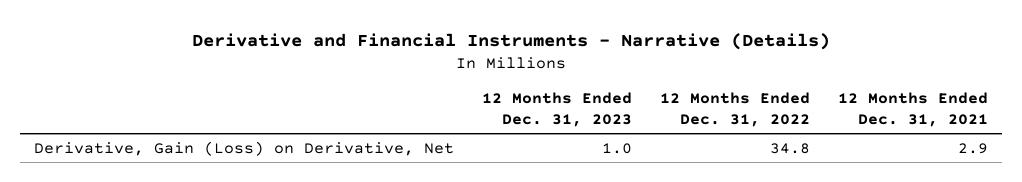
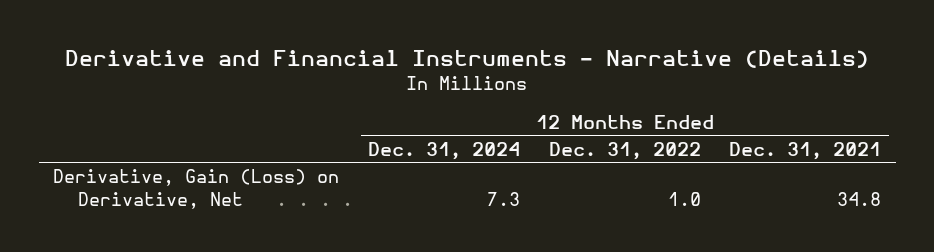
[481,92,632,128] 12 Months Ended Dec. 31, 2023 -> none
none -> [367,141,520,160] Dec. 31, 2024
[770,142,811,154] 34.8 -> [667,191,701,206] 1.0
[958,142,989,154] 2.9 -> [837,191,882,206] 34.8

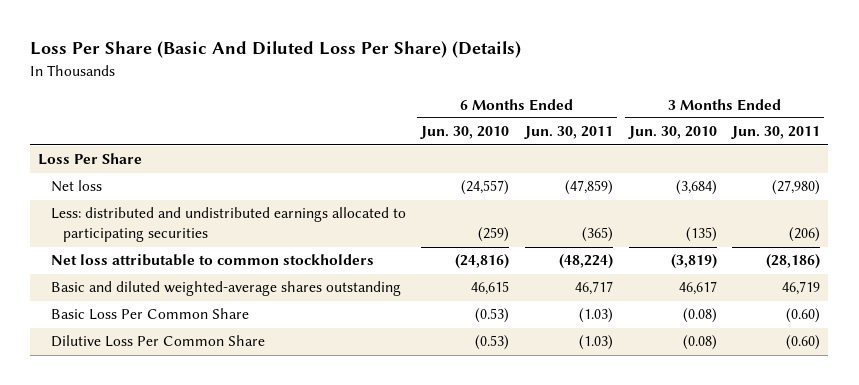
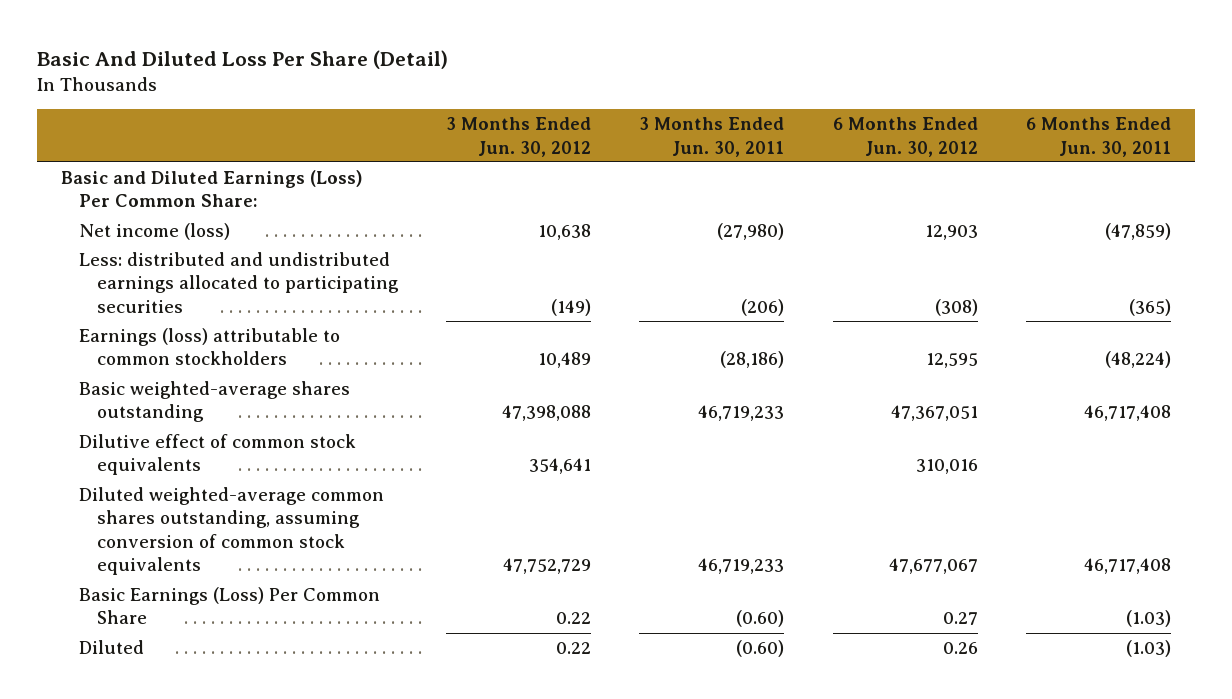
[30,41,522,59] Loss Per Share (Basic And Diluted Loss Per Share) (Details) -> [37,49,449,69] Basic And Diluted Loss Per Share (Detail)
[420,126,510,140] Jun. 30, 2010 -> none
[627,126,717,140] Jun. 30, 2010 -> none
none -> [446,117,592,157] 3 Months Ended Jun. 30, 2012
none -> [832,117,978,157] 6 Months Ended Jun. 30, 2012
[38,153,143,166] Loss Per Share -> [61,170,364,208] Basic and Diluted Earnings (Loss) Per Common Share:
[50,180,102,193] Net loss -> [79,223,231,241] Net income (loss)
[50,254,374,267] Net loss attributable to common stockholders -> [79,328,341,366] Earnings (loss) attributable to common stockholders
[50,281,401,297] Basic and diluted weighted-average shares outstanding -> [79,381,351,423] Basic weighted-average shares outstanding
[574,281,613,296] 46,717 -> [1084,405,1172,422] 46,717,408
[782,281,821,296] 46,719 -> [698,405,785,422] 46,719,233
none -> [79,434,357,476] Dilutive effect of common stock equivalents
none -> [79,487,385,576] Diluted weighted-average common shares outstanding, assuming conversion of common stock equivalents
[50,308,249,321] Basic Loss Per Common Share -> [79,587,381,625] Basic Earnings (Loss) Per Common Share
[50,335,265,348] Dilutive Loss Per Common Share -> [79,640,145,655] Diluted

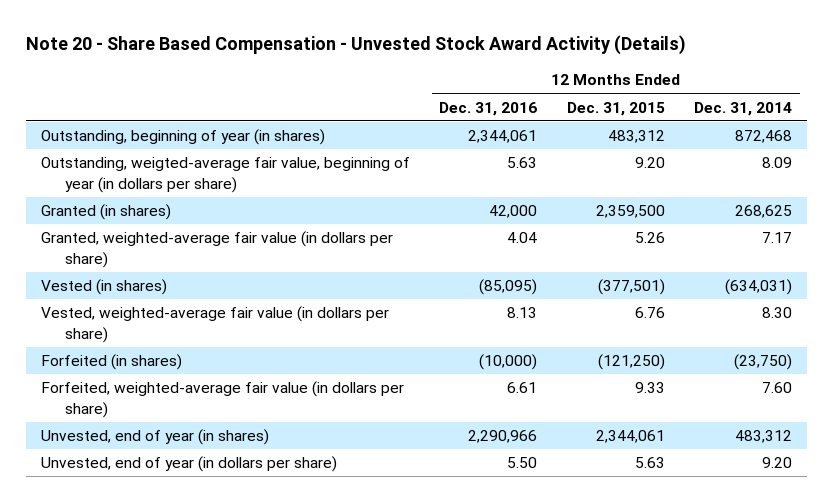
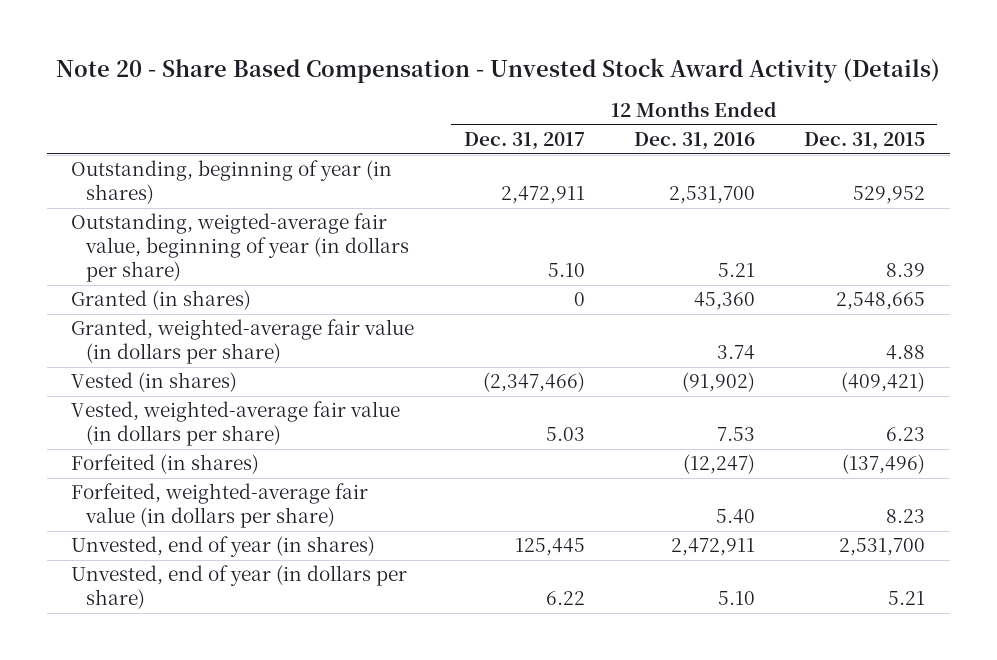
[694,101,793,116] Dec. 31, 2014 -> none
none -> [463,132,585,151] Dec. 31, 2017
[468,130,538,144] 2,344,061 -> [668,186,755,205] 2,531,700
[607,130,665,144] 483,312 -> [853,186,926,205] 529,952
[507,157,538,169] 5.63 -> [717,263,755,278] 5.21
[634,157,665,169] 9.20 -> [886,263,926,278] 8.39
[489,205,538,219] 42,000 -> [693,292,755,311] 45,360
[595,205,665,219] 2,359,500 -> [836,292,926,311] 2,548,665
[507,232,538,244] 4.04 -> [716,345,755,361] 3.74
[634,232,665,244] 5.26 -> [886,345,926,361] 4.88
[479,279,538,296] (85,095) -> [681,372,755,393] (91,902)
[597,279,665,296] (377,501) -> [841,372,926,393] (409,421)
[507,307,538,319] 8.13 -> [716,427,755,442] 7.53
[634,307,665,319] 6.76 -> [886,427,926,442] 6.23
[479,354,538,371] (10,000) -> [682,454,755,475] (12,247)
[597,354,665,371] (121,250) -> [842,454,926,475] (137,496)
[507,382,538,394] 6.61 -> [715,509,755,525] 5.40
[634,382,665,394] 9.33 -> [886,509,926,524] 8.23
[468,430,538,444] 2,290,966 -> [670,538,755,557] 2,472,911
[595,430,665,444] 2,344,061 -> [839,538,926,557] 2,531,700
[507,457,538,469] 5.50 -> [717,591,755,606] 5.10
[634,457,665,469] 5.63 -> [888,591,926,606] 5.21

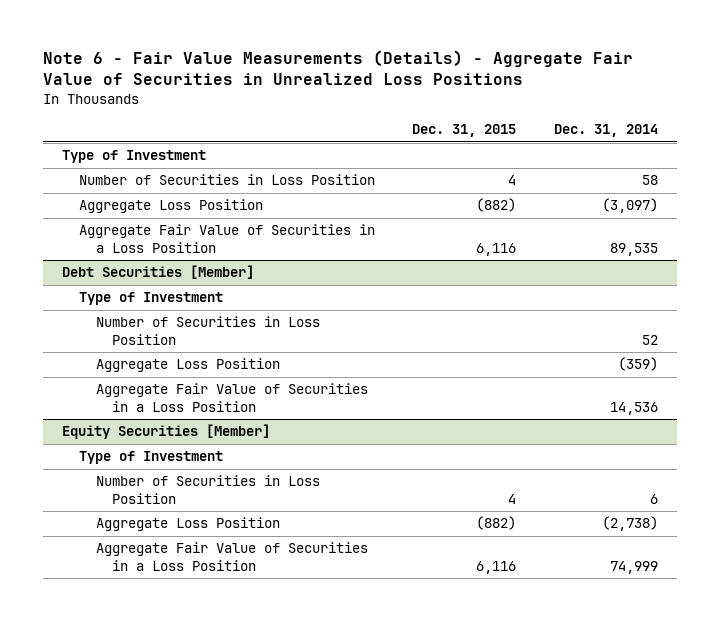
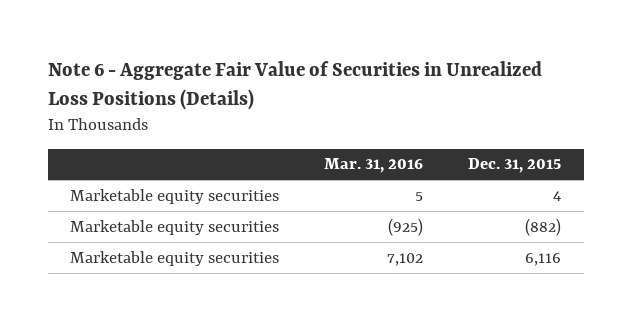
[43,50,634,86] Note 6 - Fair Value Measurements (Details) - Aggregate Fair Value of Securities in Unrealized Loss Positions -> [47,61,542,111] Note 6 - Aggregate Fair Value of Securities in Unrealized Loss Positions (Details)
[553,124,658,138] Dec. 31, 2014 -> none
none -> [324,158,424,174] Mar. 31, 2016
[62,150,207,164] Type of Investment -> none
[62,265,255,280] Debt Securities [Member] -> none
[78,292,223,306] Type of Investment -> none
[95,316,320,345] Number of Securities in Loss Position -> none
[95,358,280,373] Aggregate Loss Position -> none
[95,383,368,412] Aggregate Fair Value of Securities in a Loss Position -> none
[62,424,271,440] Equity Securities [Member] -> none
[78,451,223,465] Type of Investment -> none
[95,475,320,504] Number of Securities in Loss Position -> none
[95,517,280,532] Aggregate Loss Position -> none
[95,542,368,571] Aggregate Fair Value of Securities in a Loss Position -> none
[78,174,375,186] Number of Securities in Loss Position -> [70,188,280,204] Marketable equity securities
[78,199,263,214] Aggregate Loss Position -> [70,219,280,235] Marketable equity securities
[78,224,375,253] Aggregate Fair Value of Securities in a Loss Position -> [70,250,280,266] Marketable equity securities

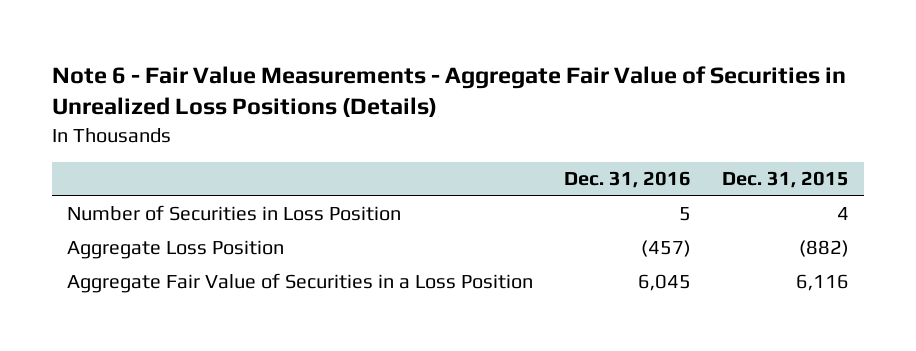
[47,61,542,111] Note 6 - Aggregate Fair Value of Securities in Unrealized Loss Positions (Details) -> [51,66,846,118] Note 6 - Fair Value Measurements - Aggregate Fair Value of Securities in Unrealized Loss Positions (Details)
[324,158,424,174] Mar. 31, 2016 -> none
none -> [564,171,692,189] Dec. 31, 2016
[70,188,280,204] Marketable equity securities -> [67,205,402,222] Number of Securities in Loss Position
[70,219,280,235] Marketable equity securities -> [67,240,285,260] Aggregate Loss Position
[70,250,280,266] Marketable equity securities -> [67,273,534,294] Aggregate Fair Value of Securities in a Loss Position

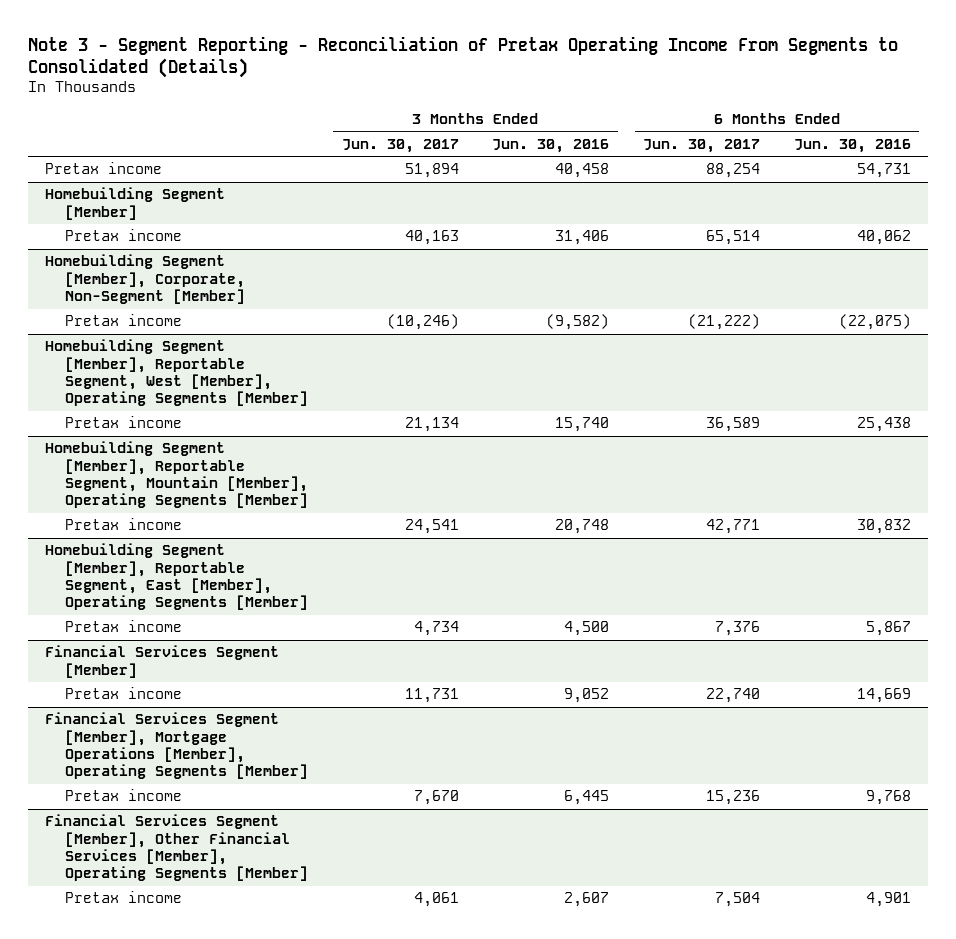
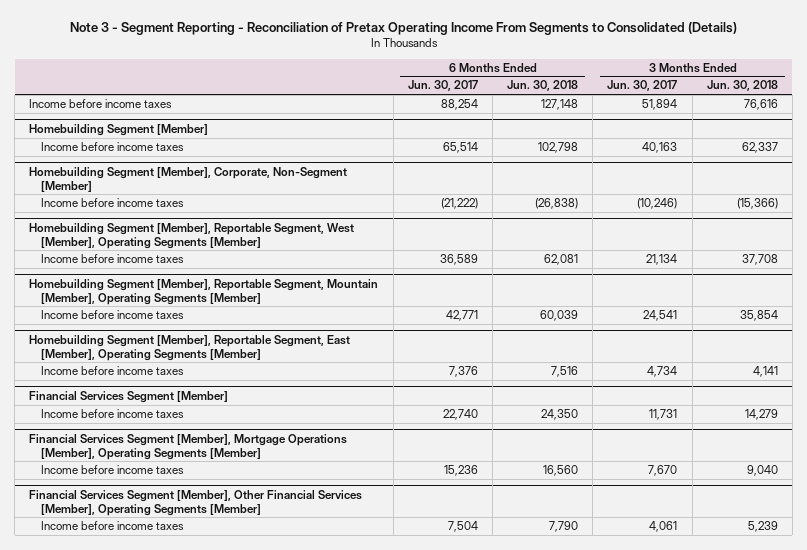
[492,138,610,153] Jun. 30, 2016 -> none
[793,138,911,153] Jun. 30, 2016 -> none
none -> [507,80,579,92] Jun. 30, 2018
none -> [706,80,778,92] Jun. 30, 2018
[45,162,163,175] Pretax income -> [29,98,173,108] Income before income taxes
[64,229,182,242] Pretax income -> [40,141,184,151] Income before income taxes
[64,314,182,327] Pretax income -> [40,197,184,207] Income before income taxes
[64,416,182,429] Pretax income -> [40,253,184,263] Income before income taxes
[64,518,182,531] Pretax income -> [40,309,184,319] Income before income taxes
[64,620,182,633] Pretax income -> [40,365,184,375] Income before income taxes
[64,687,182,700] Pretax income -> [40,408,184,418] Income before income taxes
[64,789,182,802] Pretax income -> [40,464,184,474] Income before income taxes
[64,891,182,904] Pretax income -> [40,520,184,530] Income before income taxes

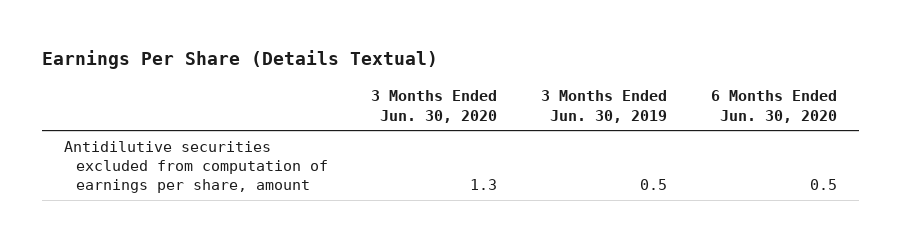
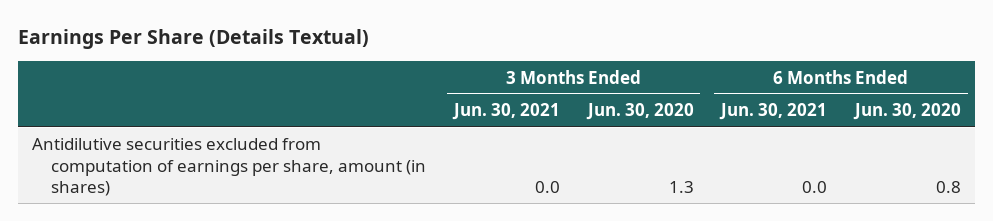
[541,90,668,123] 3 Months Ended Jun. 30, 2019 -> none
none -> [451,103,560,121] Jun. 30, 2021
none -> [719,103,828,121] Jun. 30, 2021
[63,140,328,194] Antidilutive securities excluded from computation of earnings per share, amount -> [31,138,427,196] Antidilutive securities excluded from computation of earnings per share, amount (in shares)
[809,179,837,191] 0.5 -> [936,180,962,193] 0.8

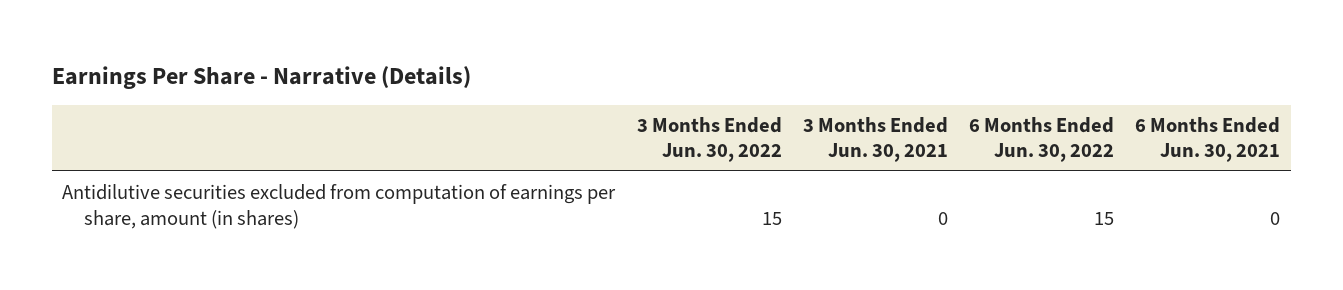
[17,29,369,50] Earnings Per Share (Details Textual) -> [51,65,471,89] Earnings Per Share - Narrative (Details)
[585,103,694,121] Jun. 30, 2020 -> none
[853,103,962,121] Jun. 30, 2020 -> none
none -> [636,116,782,163] 3 Months Ended Jun. 30, 2022
none -> [969,116,1115,163] 6 Months Ended Jun. 30, 2022
[534,180,560,193] 0.0 -> [937,211,948,225] 0
[802,180,828,193] 0.0 -> [1270,211,1281,225] 0

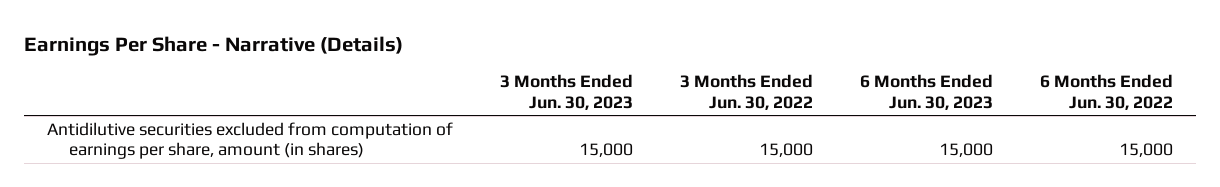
[802,116,948,163] 3 Months Ended Jun. 30, 2021 -> none
[1135,116,1281,163] 6 Months Ended Jun. 30, 2021 -> none
none -> [499,74,633,110] 3 Months Ended Jun. 30, 2023
none -> [859,74,993,110] 6 Months Ended Jun. 30, 2023
[761,211,782,225] 15 -> [758,143,813,158] 15,000
[1094,211,1115,225] 15 -> [1118,143,1173,158] 15,000

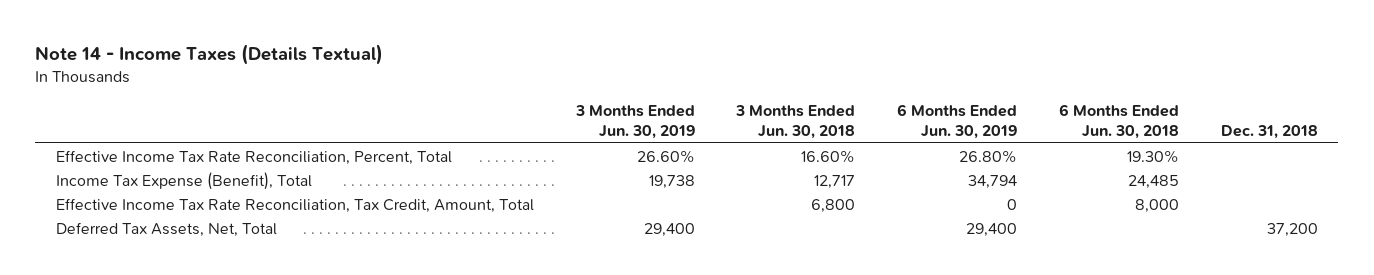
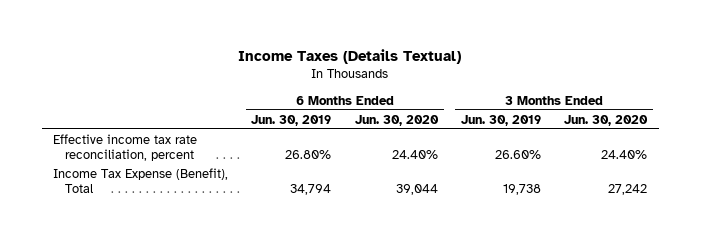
[35,44,384,66] Note 14 - Income Taxes (Details Textual) -> [238,49,462,65] Income Taxes (Details Textual)
[735,104,856,140] 3 Months Ended Jun. 30, 2018 -> none
[1058,103,1179,140] 6 Months Ended Jun. 30, 2018 -> none
[1220,125,1318,140] Dec. 31, 2018 -> none
none -> [354,114,439,126] Jun. 30, 2020
none -> [564,114,649,126] Jun. 30, 2020
[56,149,453,165] Effective Income Tax Rate Reconciliation, Percent, Total -> [53,133,198,161] Effective income tax rate reconciliation, percent
[56,197,535,213] Effective Income Tax Rate Reconciliation, Tax Credit, Amount, Total -> none
[56,221,278,237] Deferred Tax Assets, Net, Total -> none

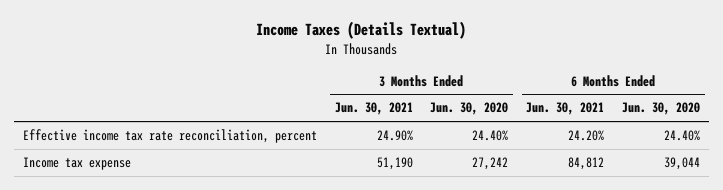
[251,114,332,126] Jun. 30, 2019 -> none
[461,114,542,126] Jun. 30, 2019 -> none
none -> [334,102,413,116] Jun. 30, 2021
none -> [526,102,605,116] Jun. 30, 2021
[53,167,229,193] Income Tax Expense (Benefit), Total -> [22,157,131,171] Income tax expense

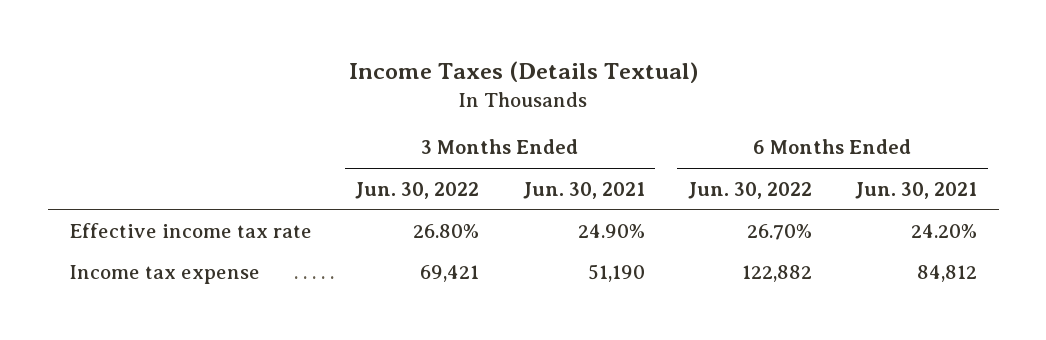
[430,102,509,116] Jun. 30, 2020 -> none
[622,102,701,116] Jun. 30, 2020 -> none
none -> [355,181,480,199] Jun. 30, 2022
none -> [687,181,812,199] Jun. 30, 2022
[22,129,317,144] Effective income tax rate reconciliation, percent -> [69,222,313,238] Effective income tax rate

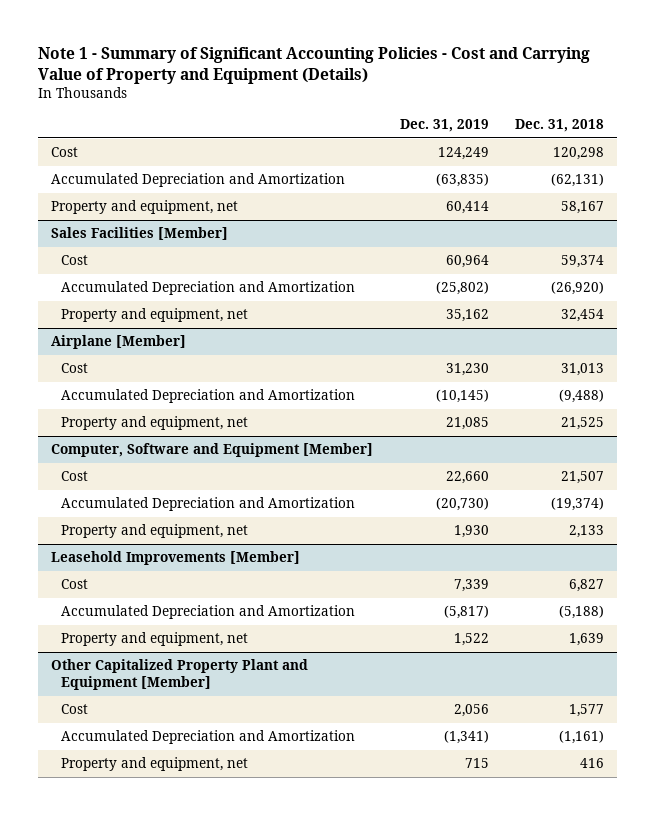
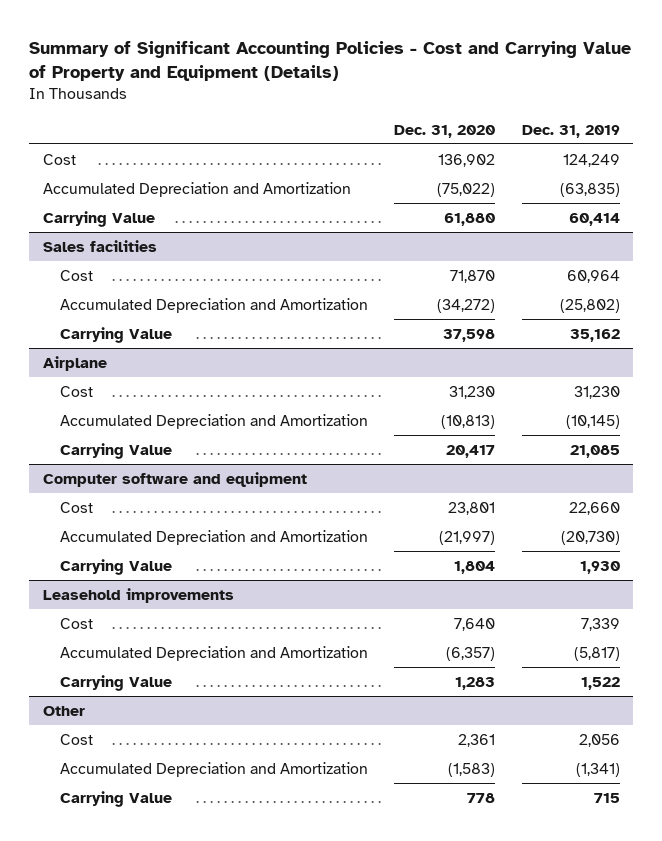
[38,47,591,84] Note 1 - Summary of Significant Accounting Policies - Cost and Carrying Value of Property and Equipment (Details) -> [29,40,632,82] Summary of Significant Accounting Policies - Cost and Carrying Value of Property and Equipment (Details)
[514,119,604,133] Dec. 31, 2018 -> none
none -> [394,124,496,138] Dec. 31, 2020
[51,200,239,215] Property and equipment, net -> [42,210,155,227] Carrying Value
[51,227,229,241] Sales Facilities [Member] -> [42,239,157,252] Sales facilities
[60,308,248,323] Property and equipment, net -> [59,326,172,343] Carrying Value
[51,335,187,350] Airplane [Member] -> [42,355,107,371] Airplane
[60,416,248,431] Property and equipment, net -> [59,442,172,459] Carrying Value
[51,443,374,458] Computer, Software and Equipment [Member] -> [42,471,307,487] Computer software and equipment
[60,524,248,539] Property and equipment, net -> [59,558,172,575] Carrying Value
[51,551,301,566] Leasehold Improvements [Member] -> [42,587,234,603] Leasehold improvements
[60,632,248,647] Property and equipment, net -> [59,674,172,691] Carrying Value
[51,659,309,691] Other Capitalized Property Plant and Equipment [Member] -> [42,705,85,716] Other
[60,757,248,772] Property and equipment, net -> [59,790,172,807] Carrying Value

